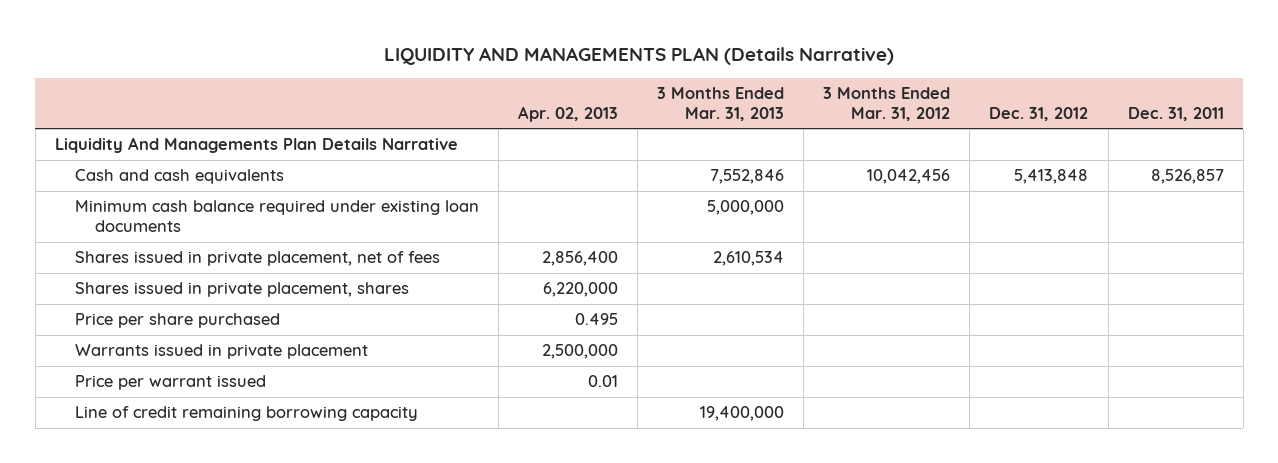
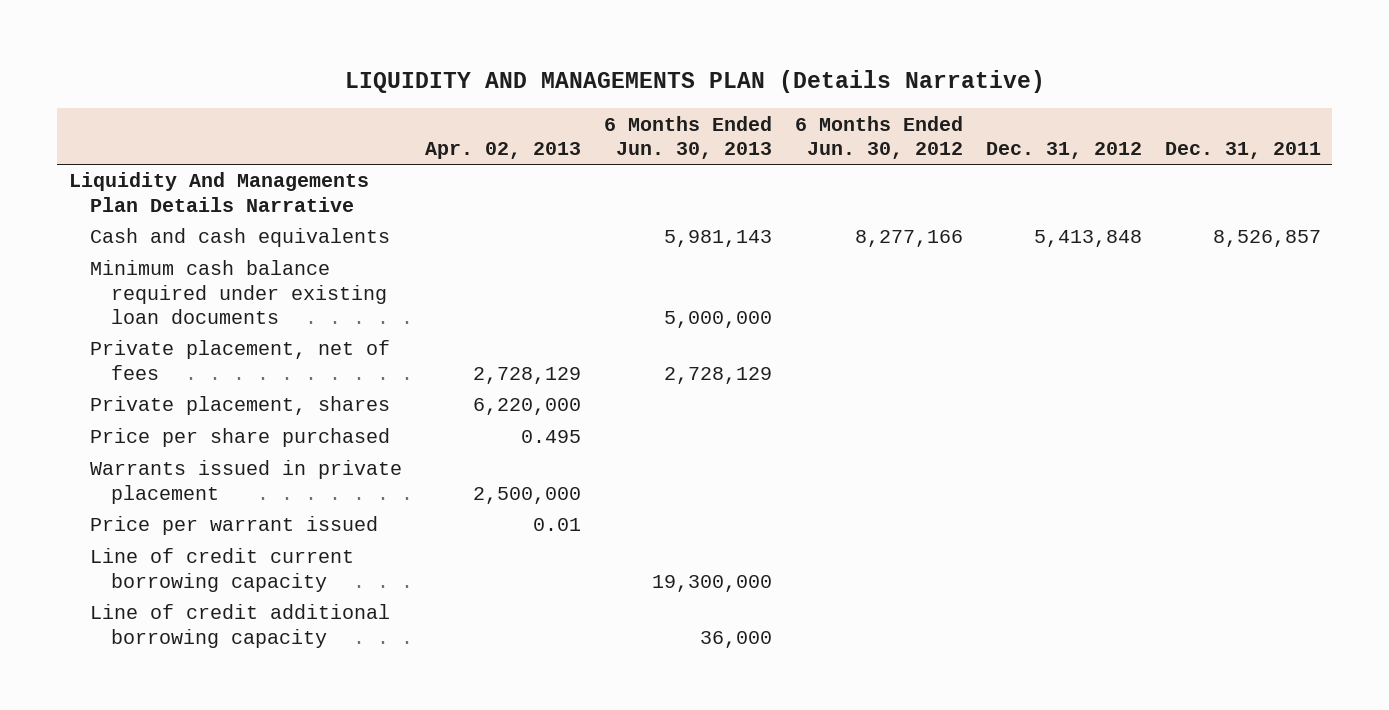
[657,87,785,121] 3 Months Ended Mar. 31, 2013 -> none
[823,87,951,121] 3 Months Ended Mar. 31, 2012 -> none
none -> [603,115,772,160] 6 Months Ended Jun. 30, 2013
none -> [794,115,963,160] 6 Months Ended Jun. 30, 2012
[74,251,440,267] Shares issued in private placement, net of fees -> [90,340,391,380] Private placement, net of fees
[542,251,619,267] 2,856,400 -> [472,366,581,384] 2,728,129
[74,282,409,298] Shares issued in private placement, shares -> [90,396,391,416] Private placement, shares
none -> [90,548,355,592] Line of credit current borrowing capacity
[74,406,418,422] Line of credit remaining borrowing capacity -> [90,604,391,648] Line of credit additional borrowing capacity

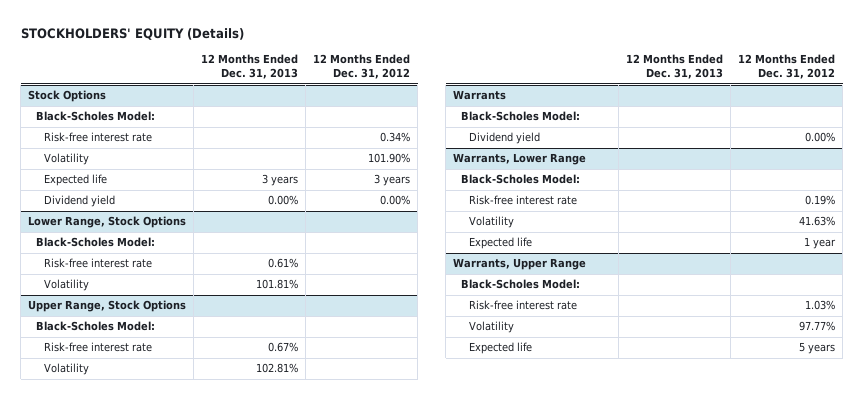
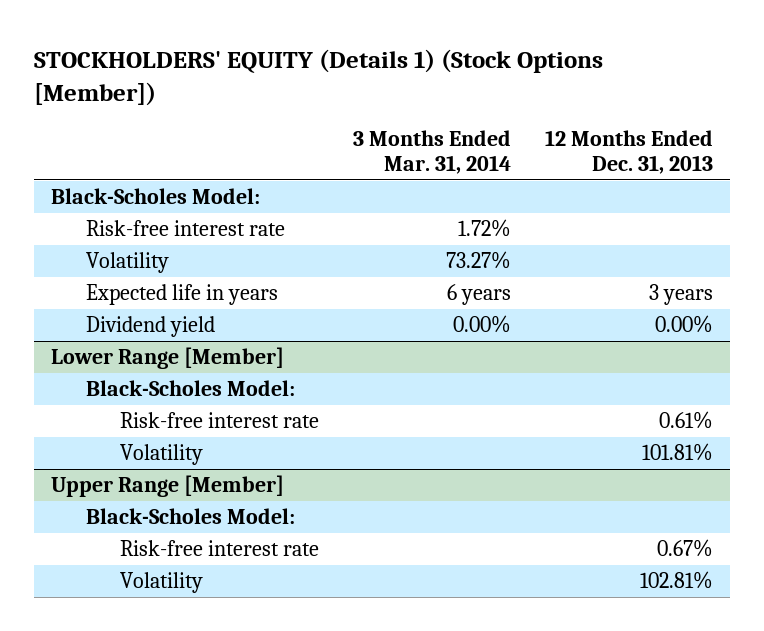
[20,27,244,40] STOCKHOLDERS' EQUITY (Details) -> [34,48,604,107] STOCKHOLDERS' EQUITY (Details 1) (Stock Options [Member])
[313,54,411,80] 12 Months Ended Dec. 31, 2012 -> none
none -> [352,130,511,175] 3 Months Ended Mar. 31, 2014
[28,90,107,103] Stock Options -> none
[36,111,156,122] Black-Scholes Model: -> none
[44,132,153,143] Risk-free interest rate -> none
[44,153,90,166] Volatility -> none
[44,174,108,187] Expected life -> none
[44,195,116,208] Dividend yield -> none
none -> [50,188,260,205] Black-Scholes Model:
none -> [85,220,285,237] Risk-free interest rate
none -> [85,252,169,274] Volatility
none -> [85,284,278,306] Expected life in years
none -> [85,316,215,338] Dividend yield
[28,216,187,229] Lower Range, Stock Options -> [50,347,284,370] Lower Range [Member]
[28,300,187,313] Upper Range, Stock Options -> [50,475,284,498] Upper Range [Member]
[453,90,507,101] Warrants -> none
[461,111,581,122] Black-Scholes Model: -> none
[469,132,541,145] Dividend yield -> none
[453,153,587,166] Warrants, Lower Range -> none
[461,174,581,185] Black-Scholes Model: -> none
[469,195,578,206] Risk-free interest rate -> none
[469,216,515,229] Volatility -> none
[469,237,533,250] Expected life -> none
[453,258,587,271] Warrants, Upper Range -> none
[461,279,581,290] Black-Scholes Model: -> none
[469,300,578,311] Risk-free interest rate -> none
[469,321,515,334] Volatility -> none
[469,342,533,355] Expected life -> none

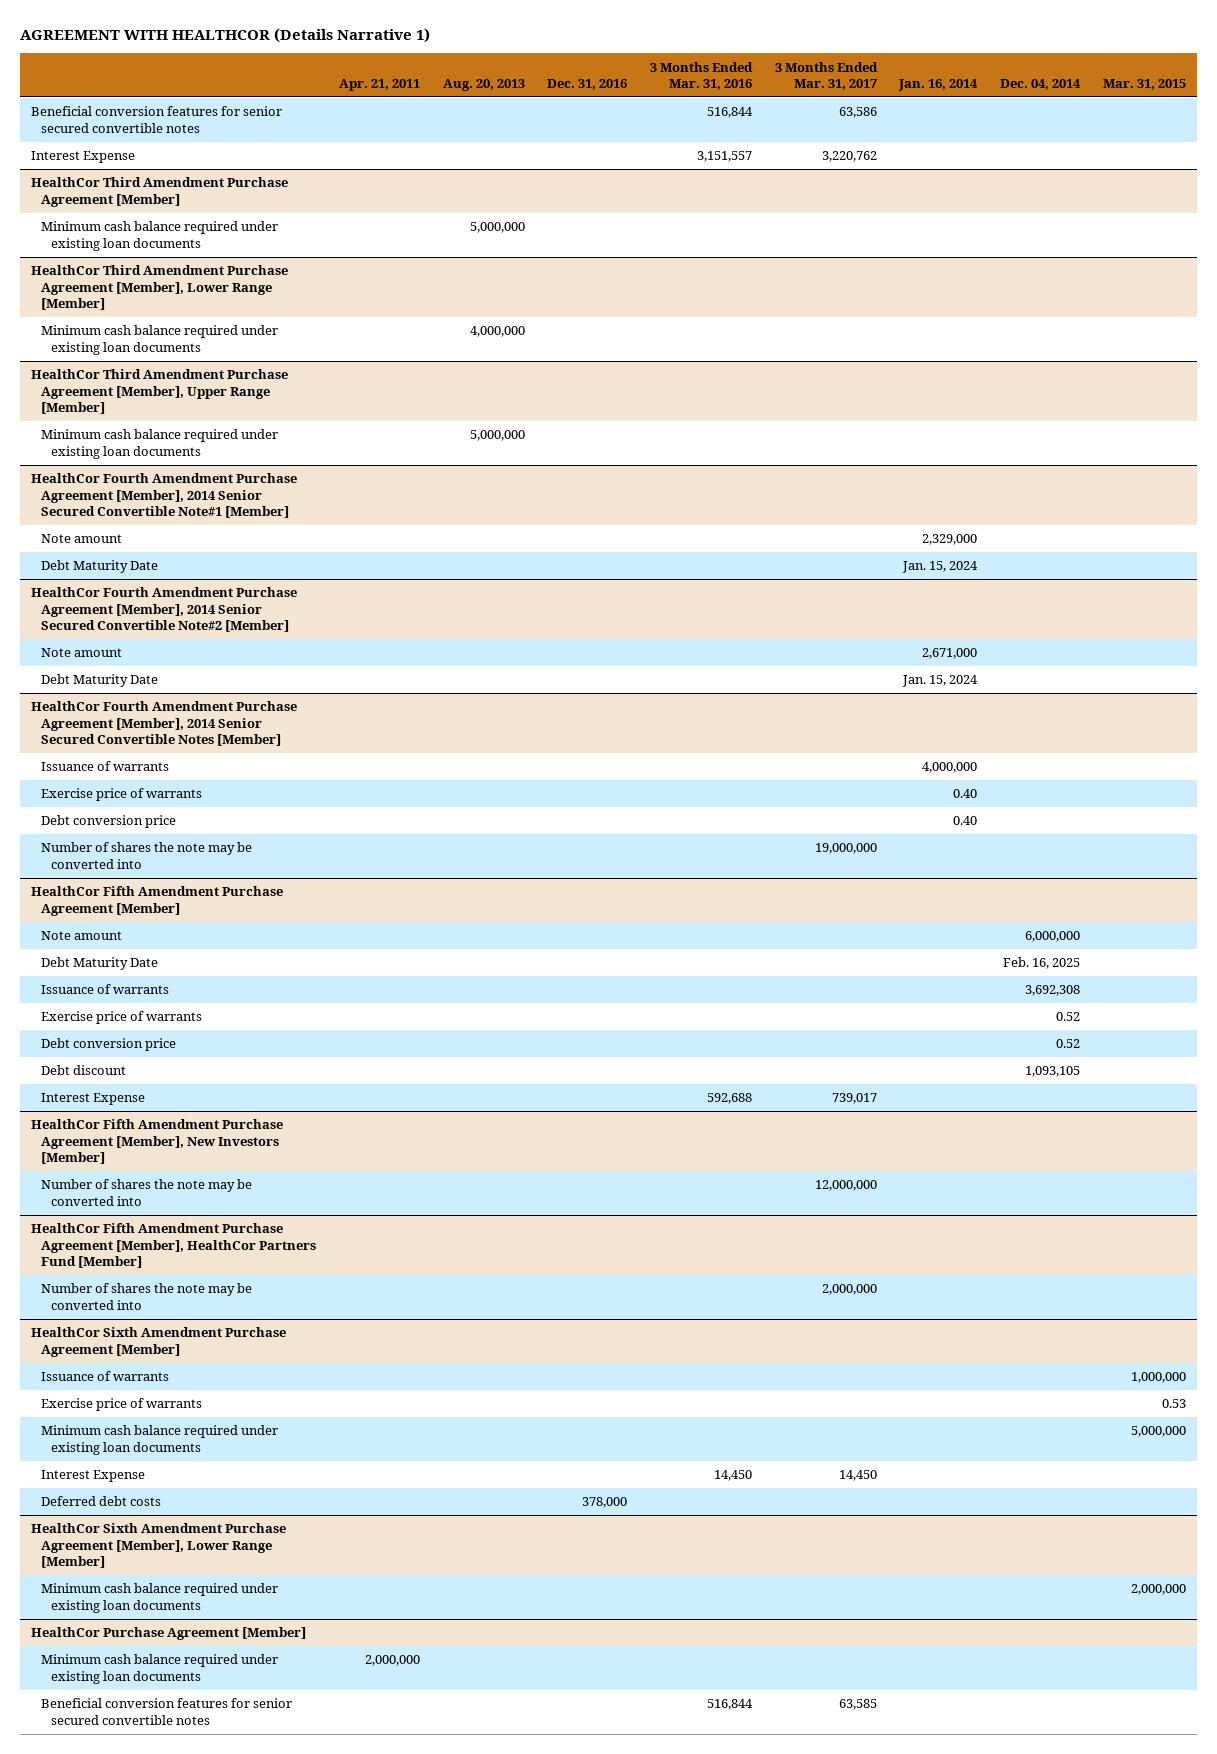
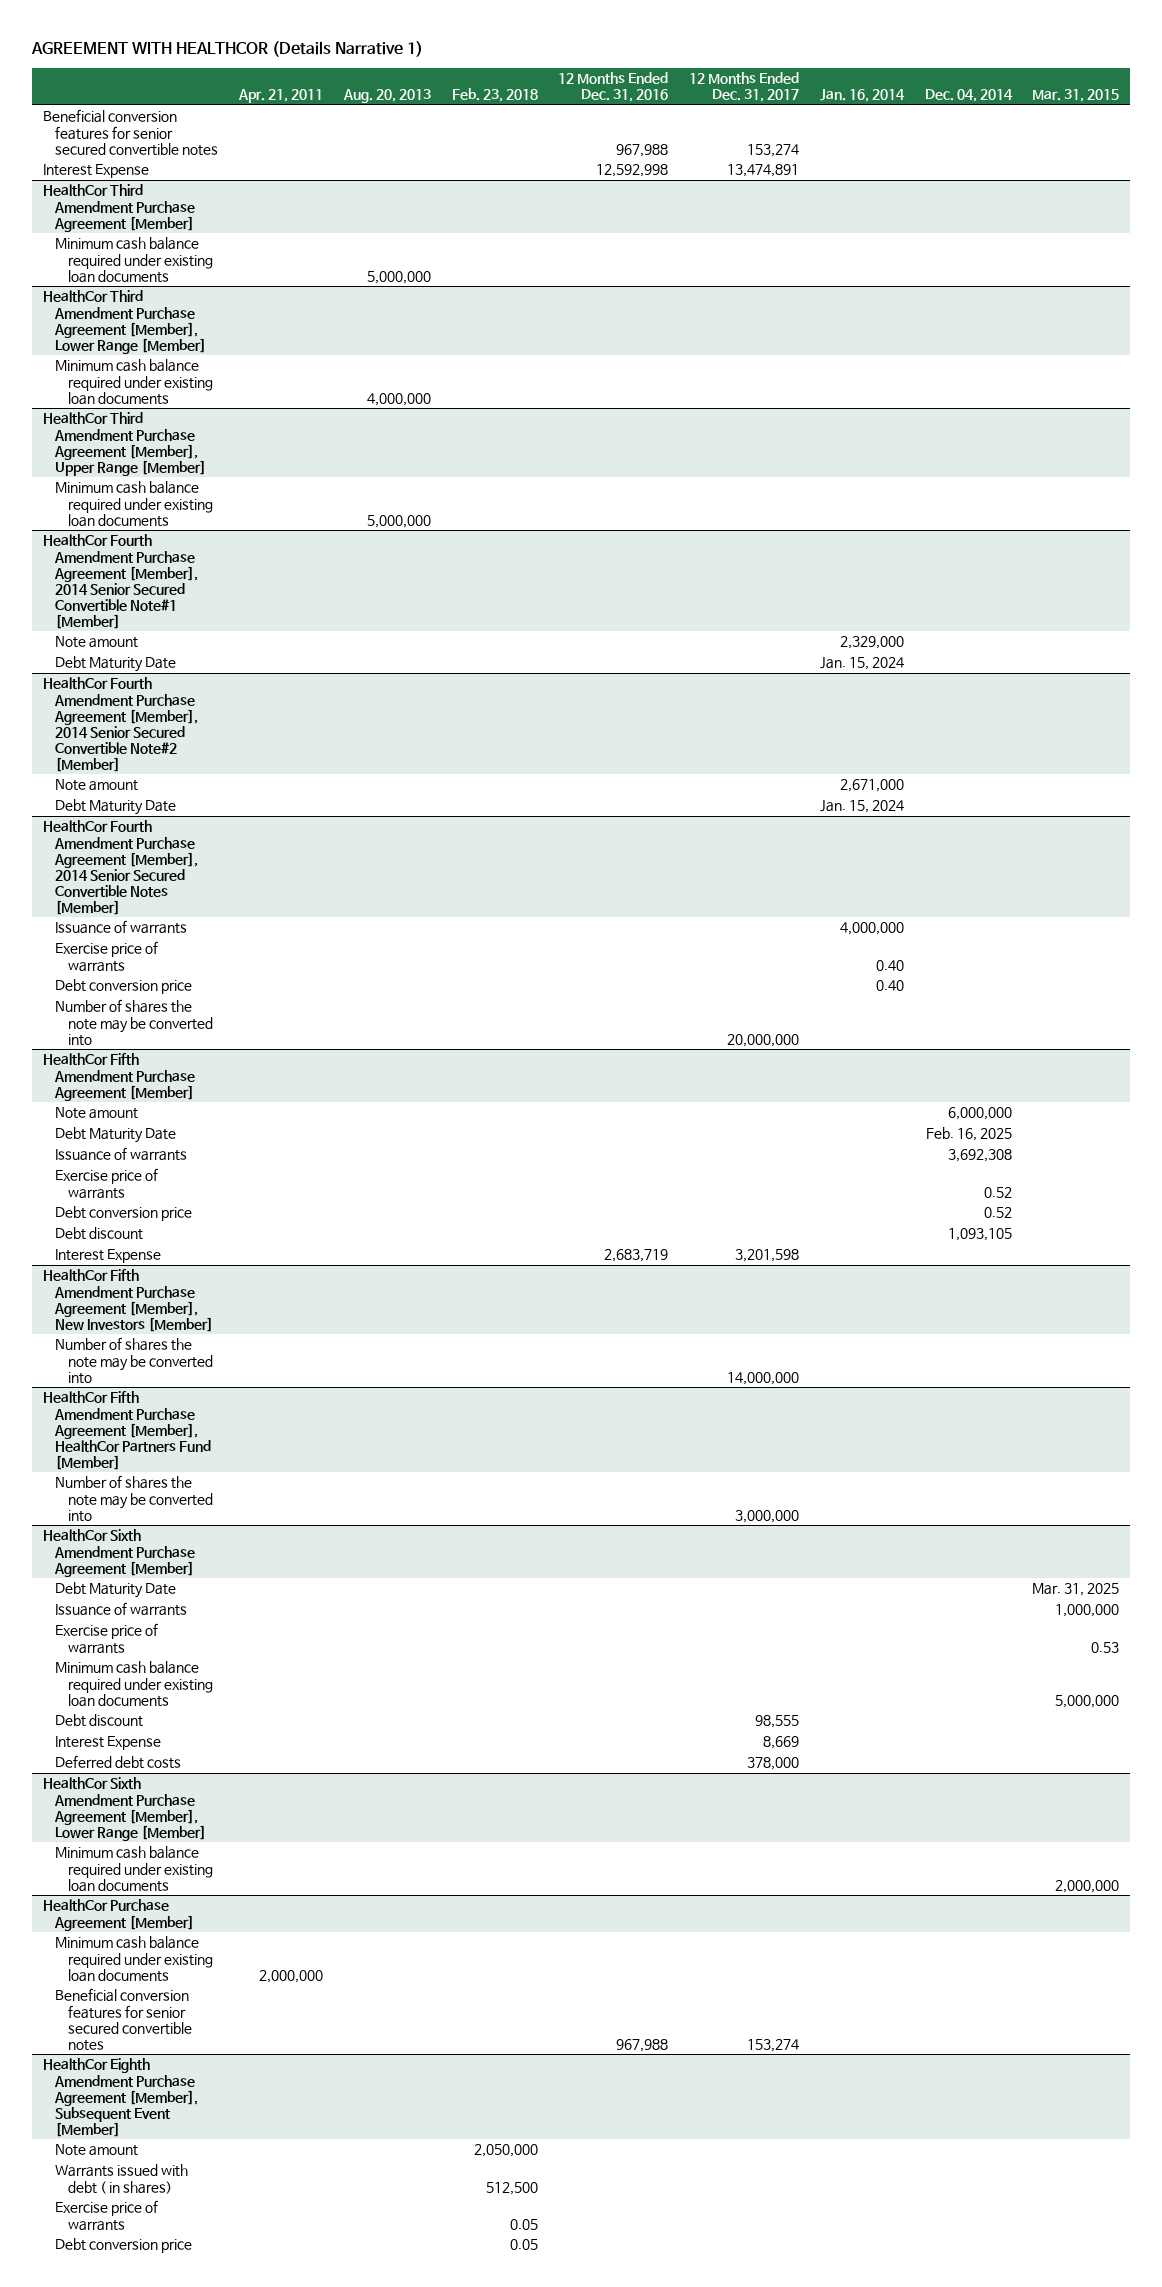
[547,79,628,91] Dec. 31, 2016 -> none
[649,61,753,91] 3 Months Ended Mar. 31, 2016 -> none
[774,61,878,91] 3 Months Ended Mar. 31, 2017 -> none
none -> [451,88,538,103] Feb. 23, 2018
none -> [558,72,669,103] 12 Months Ended Dec. 31, 2016
none -> [689,72,800,103] 12 Months Ended Dec. 31, 2017
none -> [55,1582,177,1599] Debt Maturity Date
none -> [55,1714,144,1728] Debt discount
none -> [42,2058,199,2137] HealthCor Eighth Amendment Purchase Agreement [Member], Subsequent Event [Member]
none -> [55,2144,139,2157] Note amount
none -> [55,2164,189,2194] Warrants issued with debt ( in shares)
none -> [55,2200,159,2231] Exercise price of warrants
none -> [55,2238,193,2254] Debt conversion price

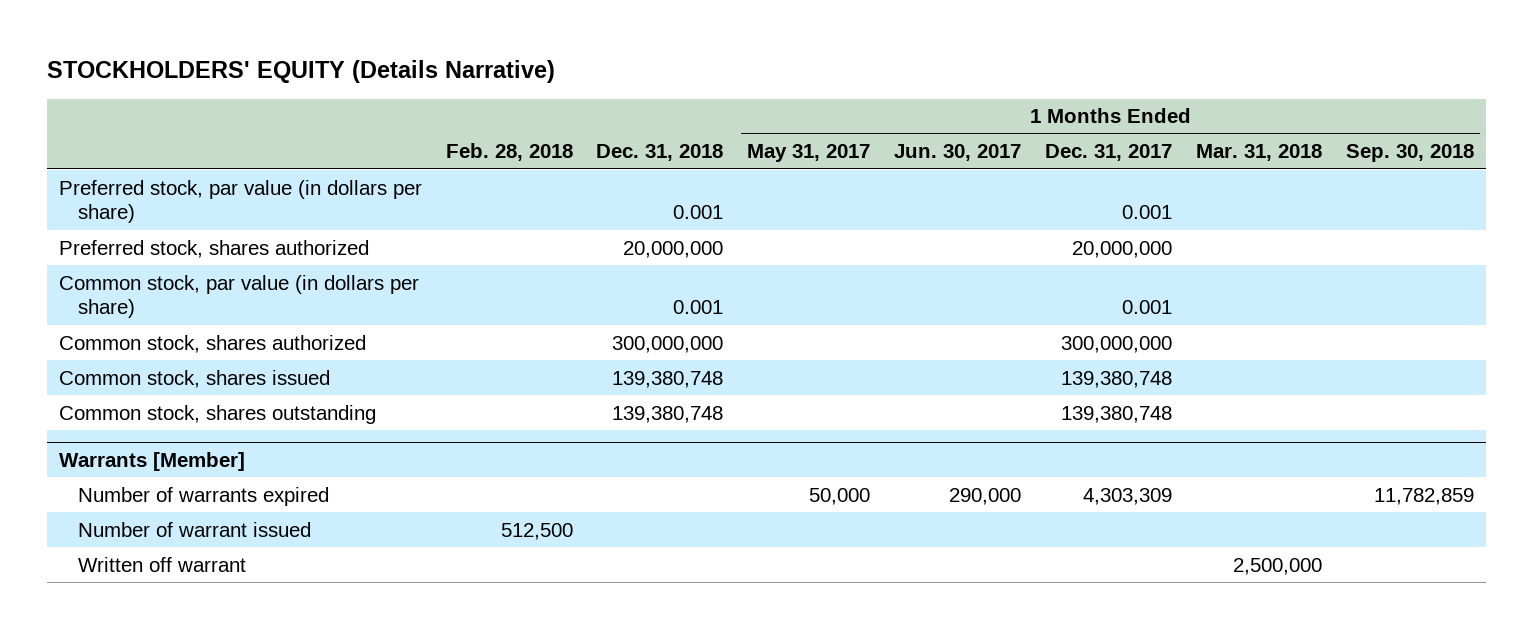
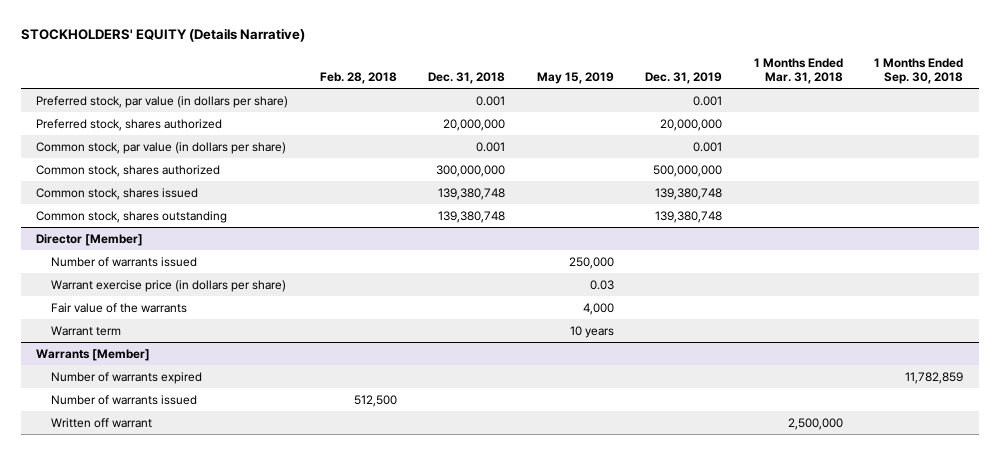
[747,144,871,163] May 31, 2017 -> none
[894,144,1022,162] Jun. 30, 2017 -> none
[1045,144,1173,162] Dec. 31, 2017 -> none
none -> [536,71,614,84] May 15, 2019
none -> [645,71,723,84] Dec. 31, 2019
none -> [36,233,144,246] Director [Member]
none -> [50,256,197,267] Number of warrants issued
none -> [50,279,286,292] Warrant exercise price (in dollars per share)
none -> [50,302,187,313] Fair value of the warrants
none -> [50,325,121,336] Warrant term
[78,521,312,537] Number of warrant issued -> [50,394,197,405] Number of warrants issued

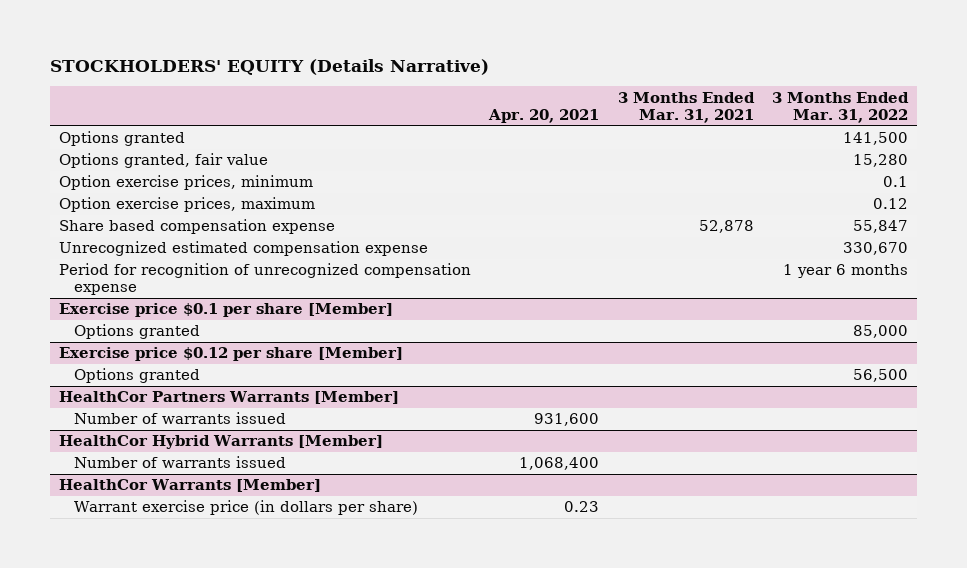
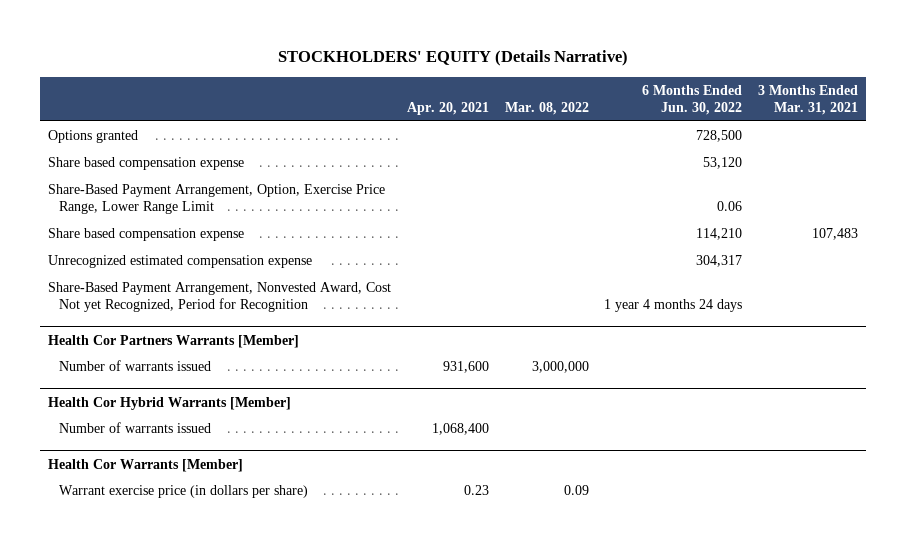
[771,91,909,123] 3 Months Ended Mar. 31, 2022 -> none
none -> [504,102,589,116] Mar. 08, 2022
none -> [642,84,743,116] 6 Months Ended Jun. 30, 2022
[59,197,316,213] Option exercise prices, maximum -> none
[59,153,269,169] Options granted, fair value -> [48,156,245,170] Share based compensation expense
[59,175,314,191] Option exercise prices, minimum -> [48,183,386,215] Share-Based Payment Arrangement, Option, Exercise Price Range, Lower Range Limit
[698,220,754,234] 52,878 -> [811,227,858,240] 107,483
[59,303,394,318] Exercise price $0.1 per share [Member] -> none
[73,324,200,340] Options granted -> none
[59,347,404,362] Exercise price $0.12 per share [Member] -> none
[73,368,200,384] Options granted -> none
[59,263,472,296] Period for recognition of unrecognized compensation expense -> [48,281,392,313] Share-Based Payment Arrangement, Nonvested Award, Cost Not yet Recognized, Period for Recognition
[59,391,400,405] HealthCor Partners Warrants [Member] -> [48,334,300,348] Health Cor Partners Warrants [Member]
[59,435,384,450] HealthCor Hybrid Warrants [Member] -> [48,396,292,410] Health Cor Hybrid Warrants [Member]
[59,479,322,493] HealthCor Warrants [Member] -> [48,458,244,472] Health Cor Warrants [Member]

